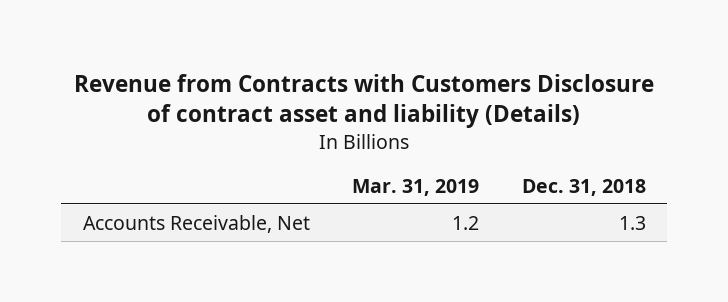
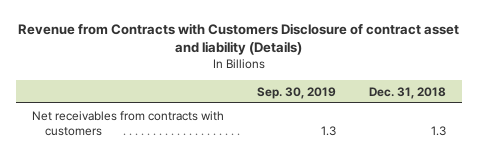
[352,179,480,197] Mar. 31, 2019 -> none
none -> [256,86,336,99] Sep. 30, 2019
[82,214,310,233] Accounts Receivable, Net -> [31,110,224,136] Net receivables from contracts with customers

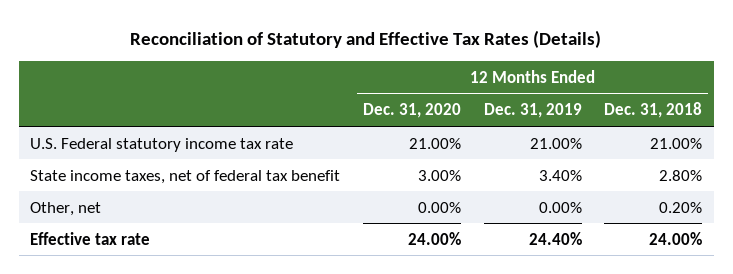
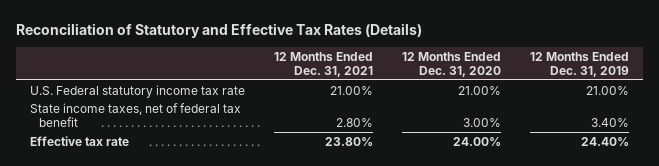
[604,102,703,119] Dec. 31, 2018 -> none
none -> [274,51,374,78] 12 Months Ended Dec. 31, 2021
[30,201,102,216] Other, net -> none

